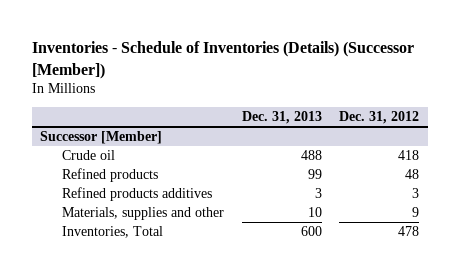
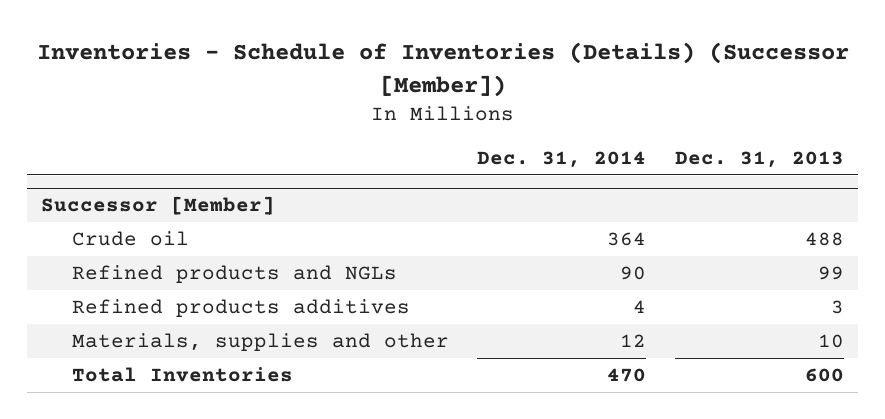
[338,111,419,125] Dec. 31, 2012 -> none
none -> [477,150,647,168] Dec. 31, 2014
[62,168,159,183] Refined products -> [71,265,397,284] Refined products and NGLs
[62,226,164,239] Inventories, Total -> [71,367,293,383] Total Inventories

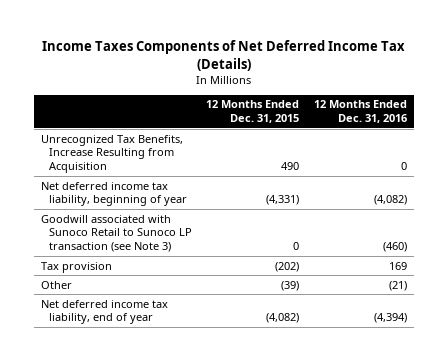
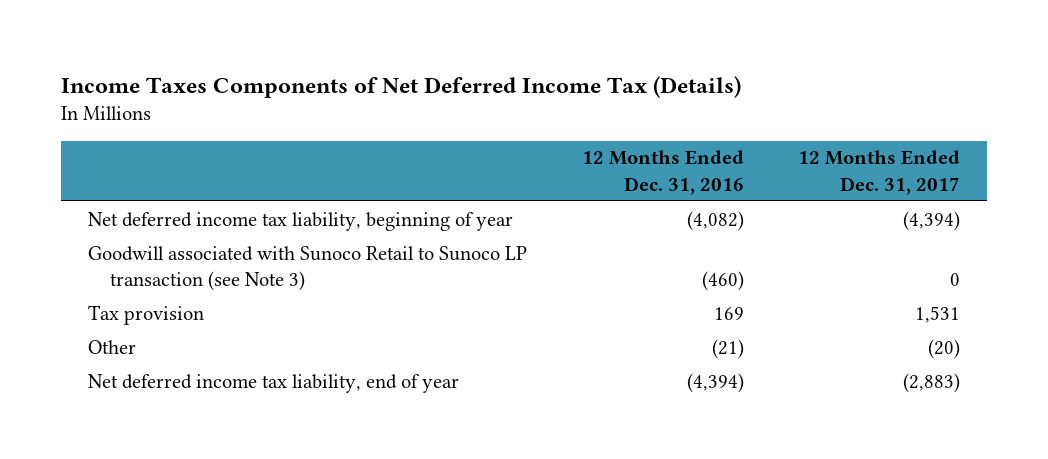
[206,100,300,123] 12 Months Ended Dec. 31, 2015 -> none
none -> [797,150,960,195] 12 Months Ended Dec. 31, 2017
[41,134,184,173] Unrecognized Tax Benefits, Increase Resulting from Acquisition -> none

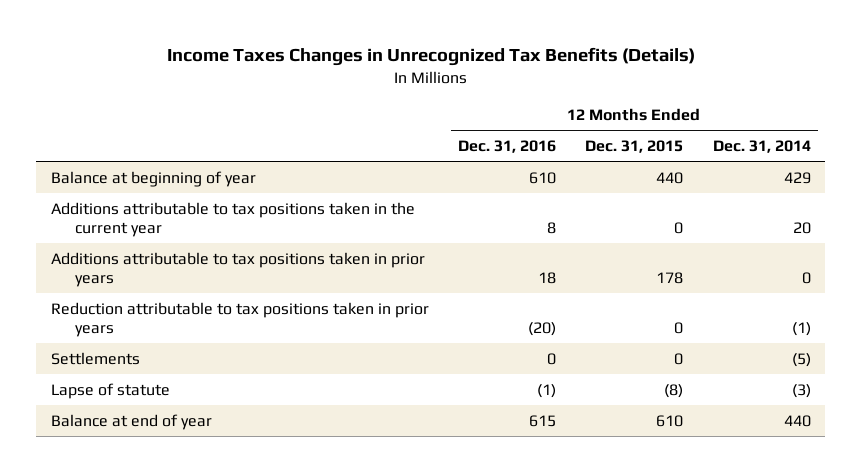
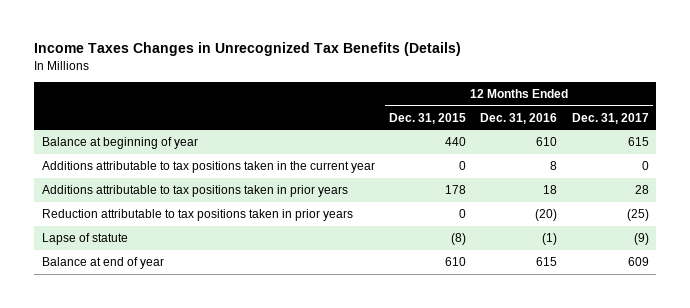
[712,140,811,154] Dec. 31, 2014 -> none
none -> [571,112,649,124] Dec. 31, 2017
[50,351,140,365] Settlements -> none

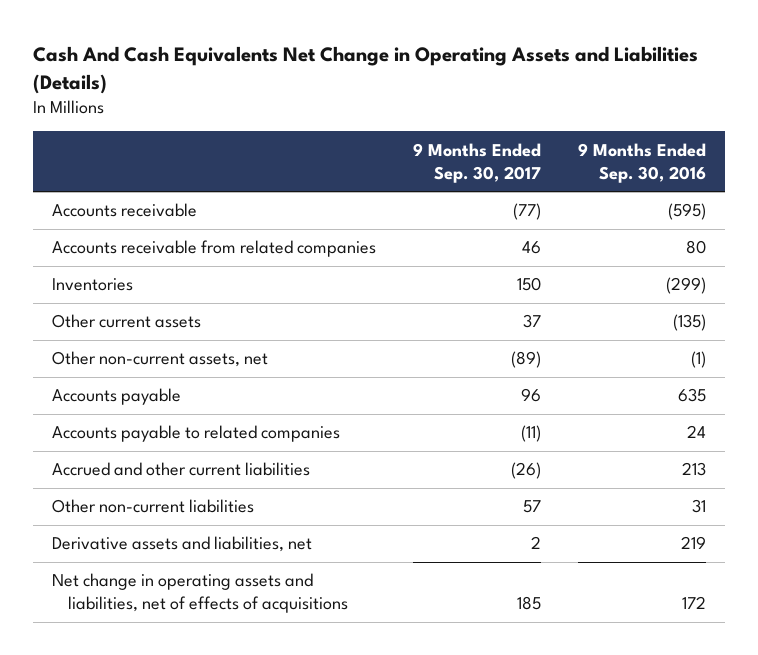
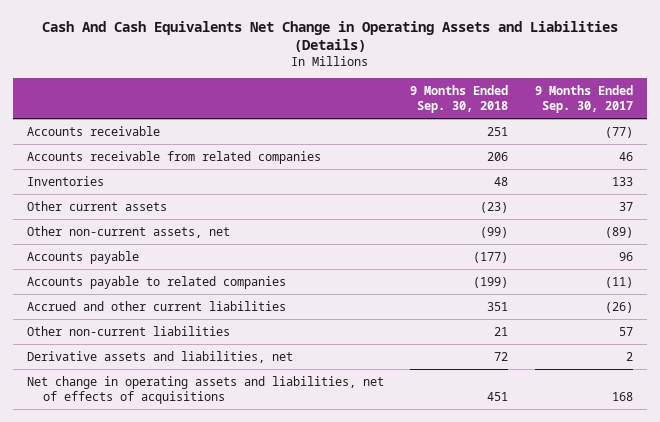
[577,142,706,183] 9 Months Ended Sep. 30, 2016 -> none
none -> [410,85,509,114] 9 Months Ended Sep. 30, 2018
[516,277,541,292] 150 -> [612,176,634,186] 133
[516,596,541,611] 185 -> [612,391,634,401] 168

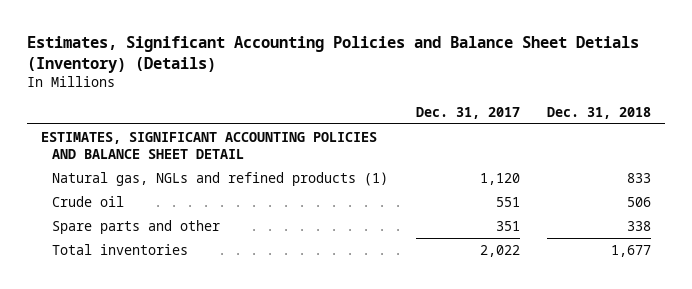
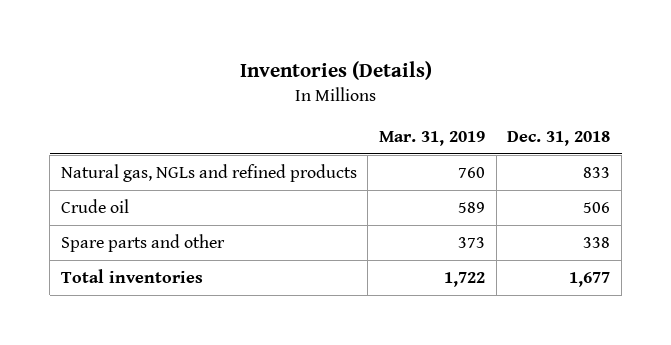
[27,35,640,73] Estimates, Significant Accounting Policies and Balance Sheet Detials (Inventory) (Details) -> [239,61,432,81] Inventories (Details)
[415,106,520,119] Dec. 31, 2017 -> none
none -> [379,130,486,146] Mar. 31, 2019
[40,131,377,159] ESTIMATES, SIGNIFICANT ACCOUNTING POLICIES AND BALANCE SHEET DETAIL -> none
[52,171,389,186] Natural gas, NGLs and refined products (1) -> [60,164,357,183] Natural gas, NGLs and refined products

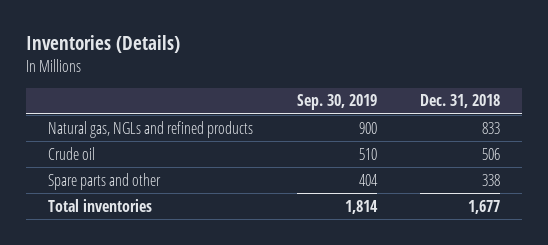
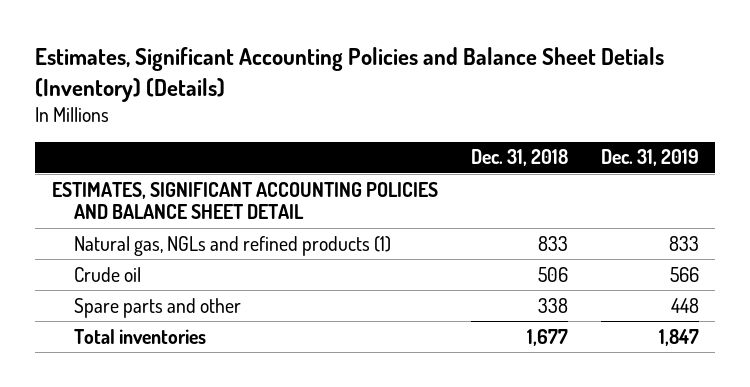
[25,35,180,54] Inventories (Details) -> [34,47,664,102] Estimates, Significant Accounting Policies and Balance Sheet Detials (Inventory) (Details)
[296,94,377,111] Sep. 30, 2019 -> none
none -> [600,149,699,167] Dec. 31, 2019
none -> [51,181,438,220] ESTIMATES, SIGNIFICANT ACCOUNTING POLICIES AND BALANCE SHEET DETAIL
[47,120,253,138] Natural gas, NGLs and refined products -> [73,235,391,256] Natural gas, NGLs and refined products (1)

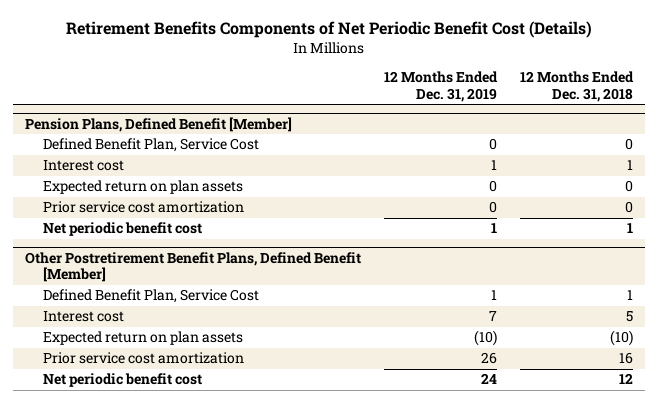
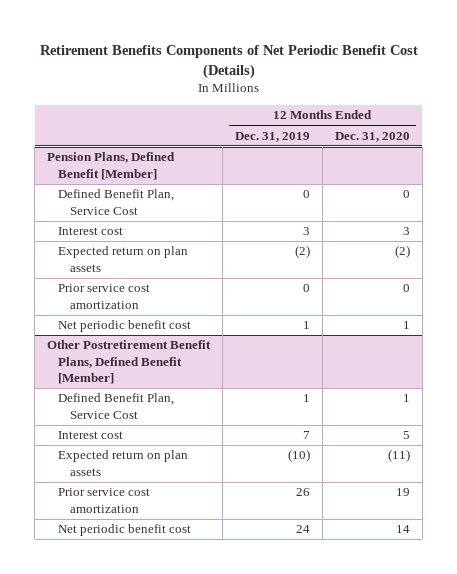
[520,71,635,102] 12 Months Ended Dec. 31, 2018 -> none
none -> [334,131,410,142] Dec. 31, 2020
[491,160,498,171] 1 -> [303,227,311,236] 3
[489,180,498,193] 0 -> [295,245,311,259] (2)

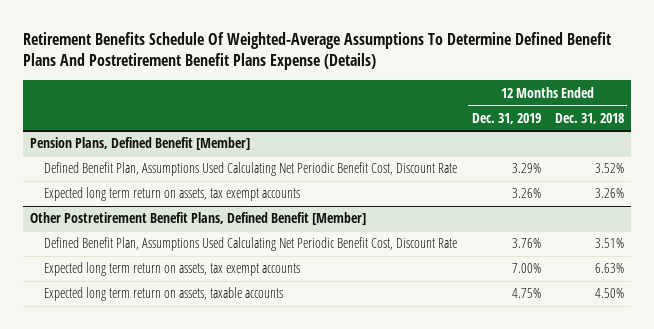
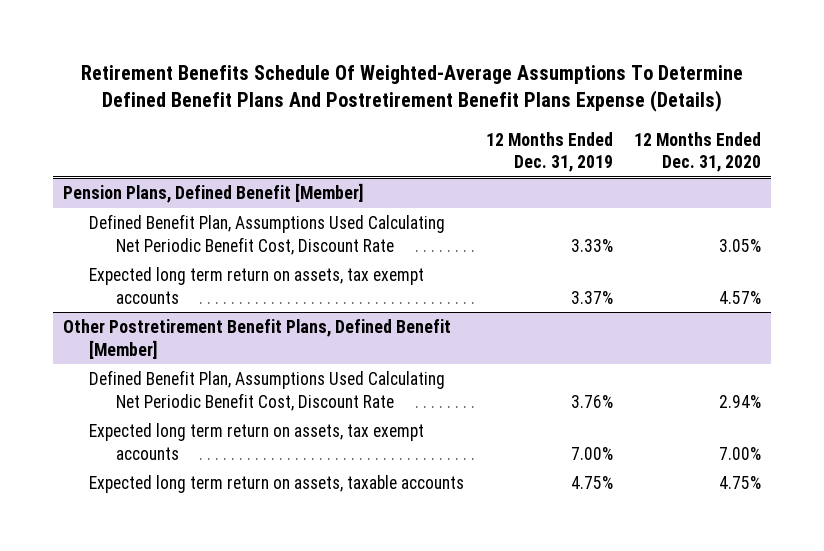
[554,112,624,124] Dec. 31, 2018 -> none
none -> [633,131,761,172] 12 Months Ended Dec. 31, 2020
[511,163,541,174] 3.29% -> [570,238,613,252] 3.33%
[511,188,541,199] 3.26% -> [570,290,613,304] 3.37%

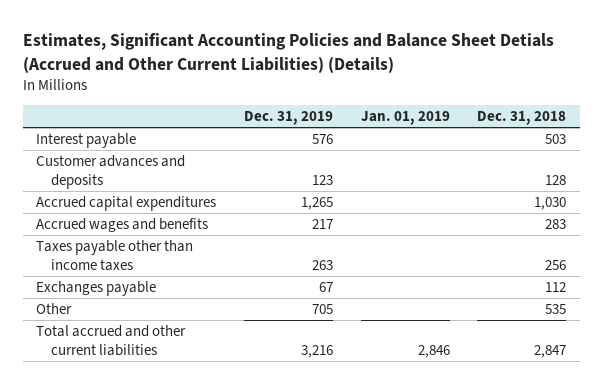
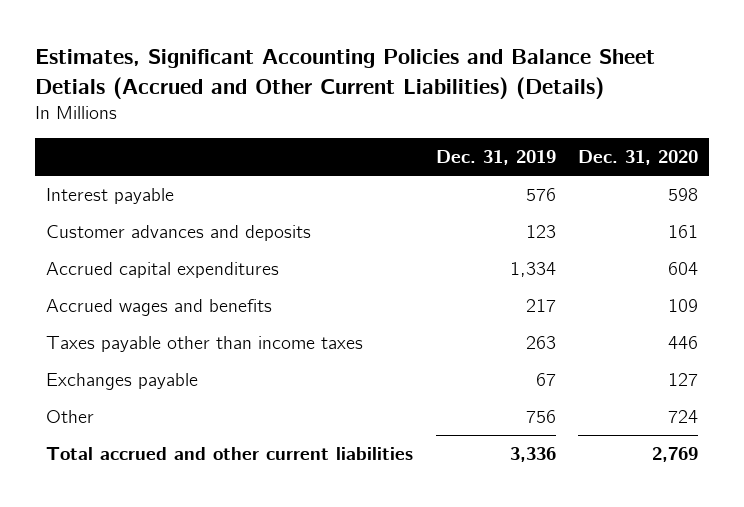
[360,111,450,126] Jan. 01, 2019 -> none
[477,111,567,126] Dec. 31, 2018 -> none
none -> [577,150,698,166] Dec. 31, 2020
[301,197,334,211] 1,265 -> [509,262,556,278] 1,334
[312,304,334,315] 705 -> [525,410,556,424] 756
[301,344,334,358] 3,216 -> [509,447,556,463] 3,336

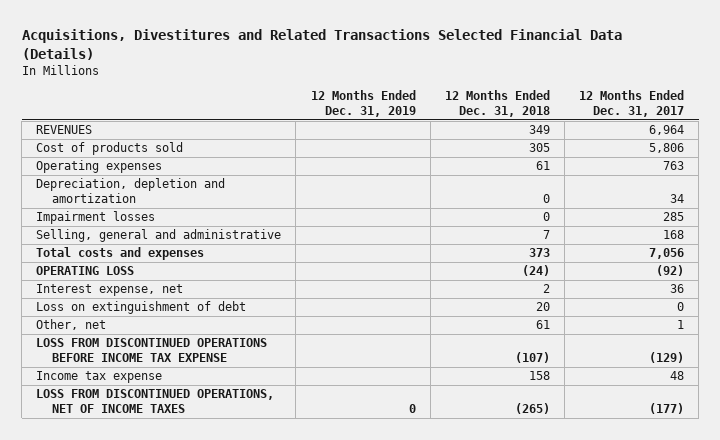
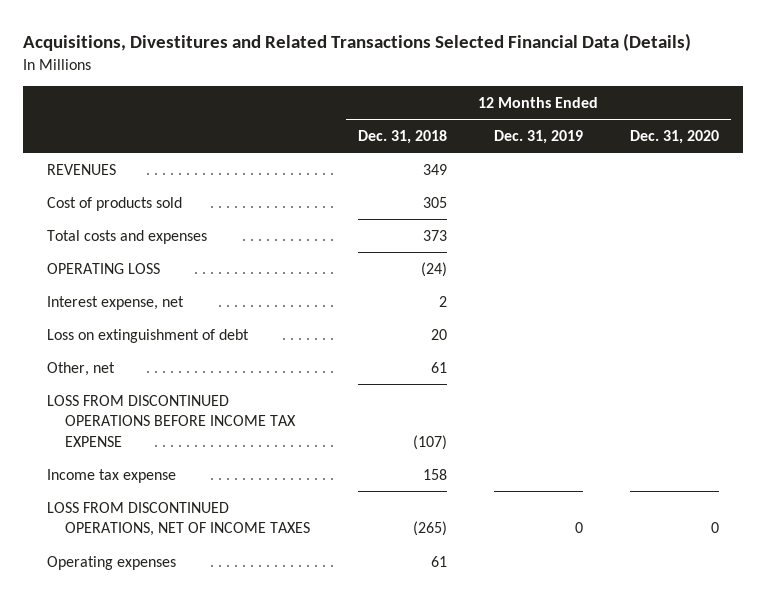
[579,90,685,118] 12 Months Ended Dec. 31, 2017 -> none
none -> [630,129,720,144] Dec. 31, 2020
[36,178,226,204] Depreciation, depletion and amortization -> none
[36,211,156,225] Impairment losses -> none
[36,229,282,243] Selling, general and administrative -> none
[36,160,163,174] Operating expenses -> [47,555,177,570] Operating expenses

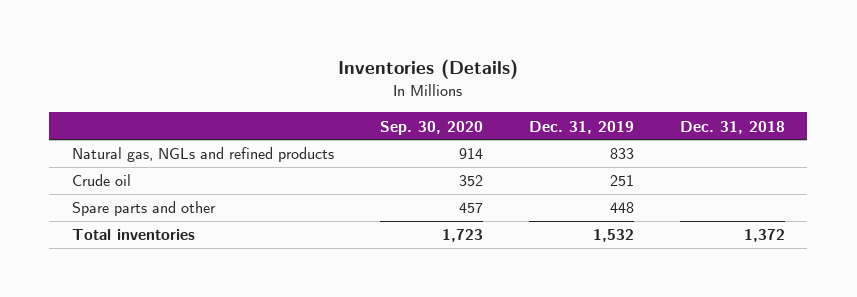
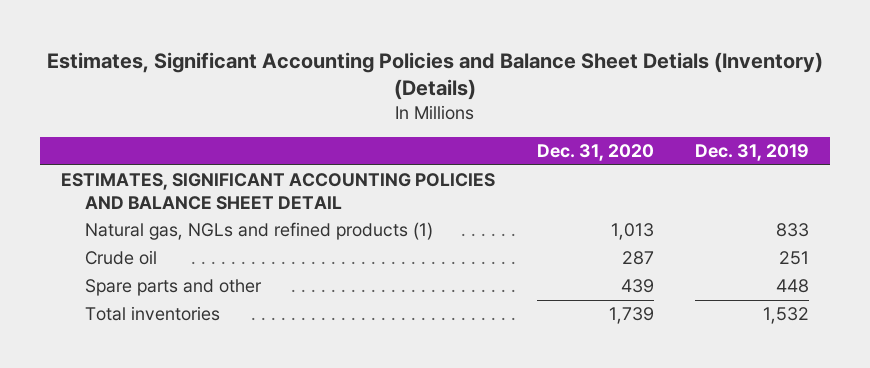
[338,59,519,80] Inventories (Details) -> [47,51,824,101] Estimates, Significant Accounting Policies and Balance Sheet Detials (Inventory) (Details)
[379,120,483,135] Sep. 30, 2020 -> none
[679,120,785,134] Dec. 31, 2018 -> none
none -> [536,144,654,162] Dec. 31, 2020
none -> [60,173,495,210] ESTIMATES, SIGNIFICANT ACCOUNTING POLICIES AND BALANCE SHEET DETAIL
[72,147,335,163] Natural gas, NGLs and refined products -> [85,222,434,241] Natural gas, NGLs and refined products (1)

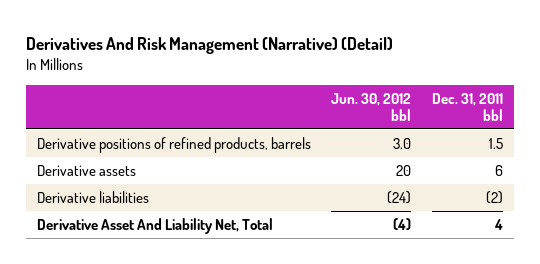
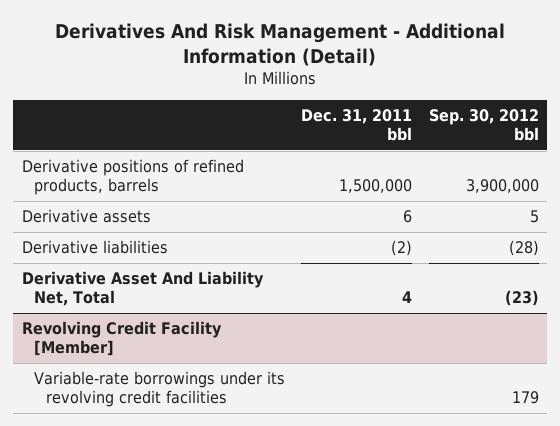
[26,36,394,54] Derivatives And Risk Management (Narrative) (Detail) -> [55,22,506,66] Derivatives And Risk Management - Additional Information (Detail)
[331,92,412,121] Jun. 30, 2012 bbl -> none
none -> [428,109,539,141] Sep. 30, 2012 bbl
[489,137,504,149] 1.5 -> [339,178,413,193] 1,500,000
none -> [21,321,222,356] Revolving Credit Facility [Member]
none -> [33,371,285,407] Variable-rate borrowings under its revolving credit facilities

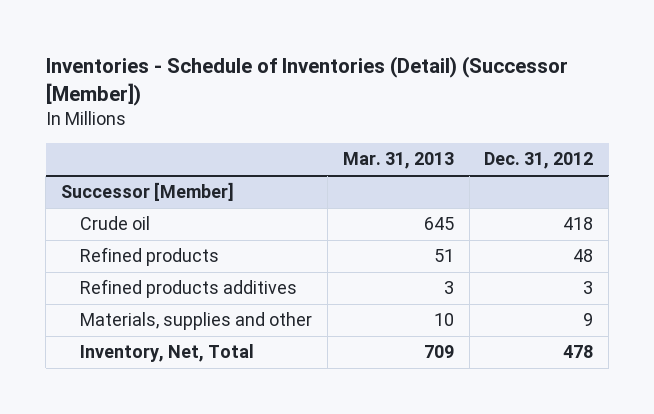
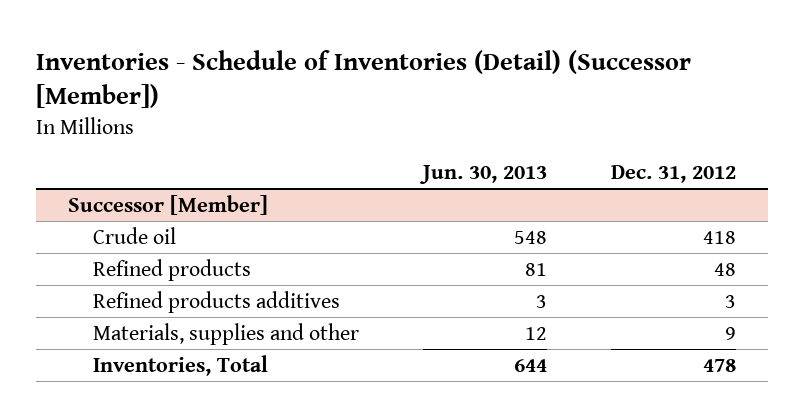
[342,152,454,170] Mar. 31, 2013 -> none
none -> [419,164,548,184] Jun. 30, 2013
[80,344,255,363] Inventory, Net, Total -> [93,355,269,377] Inventories, Total

